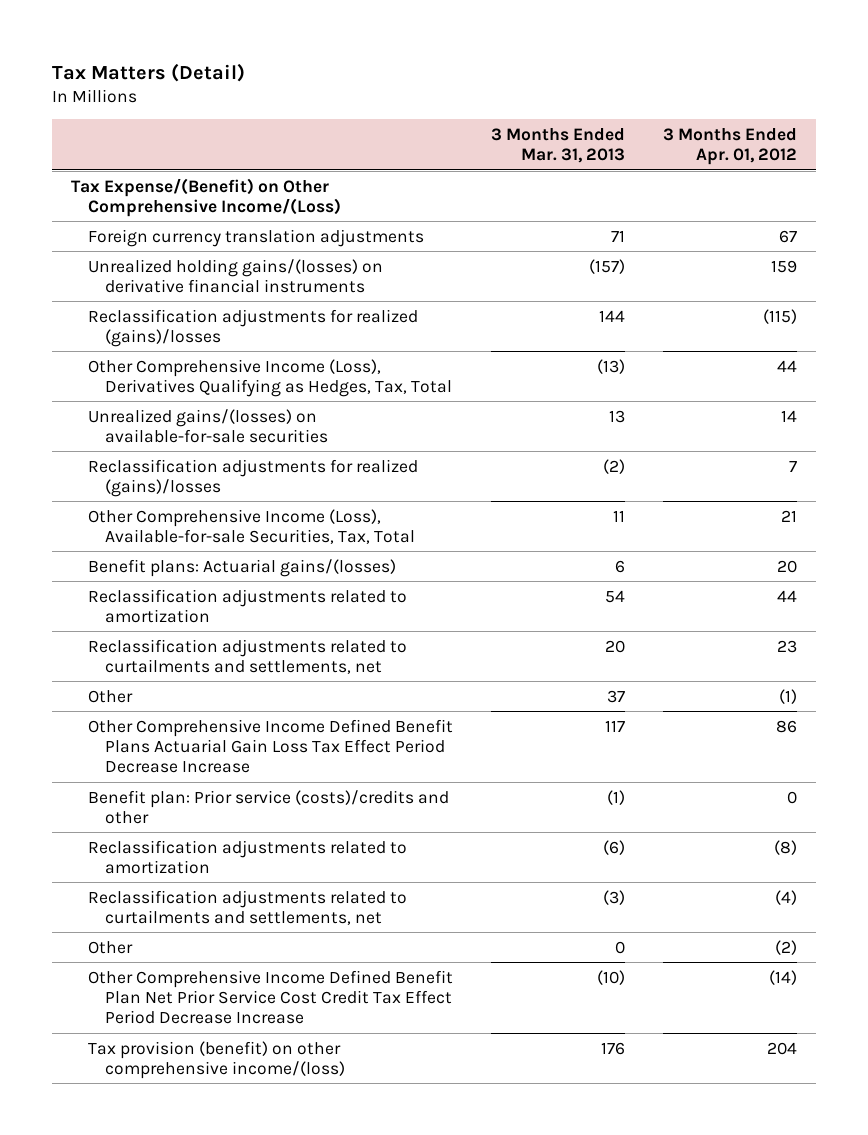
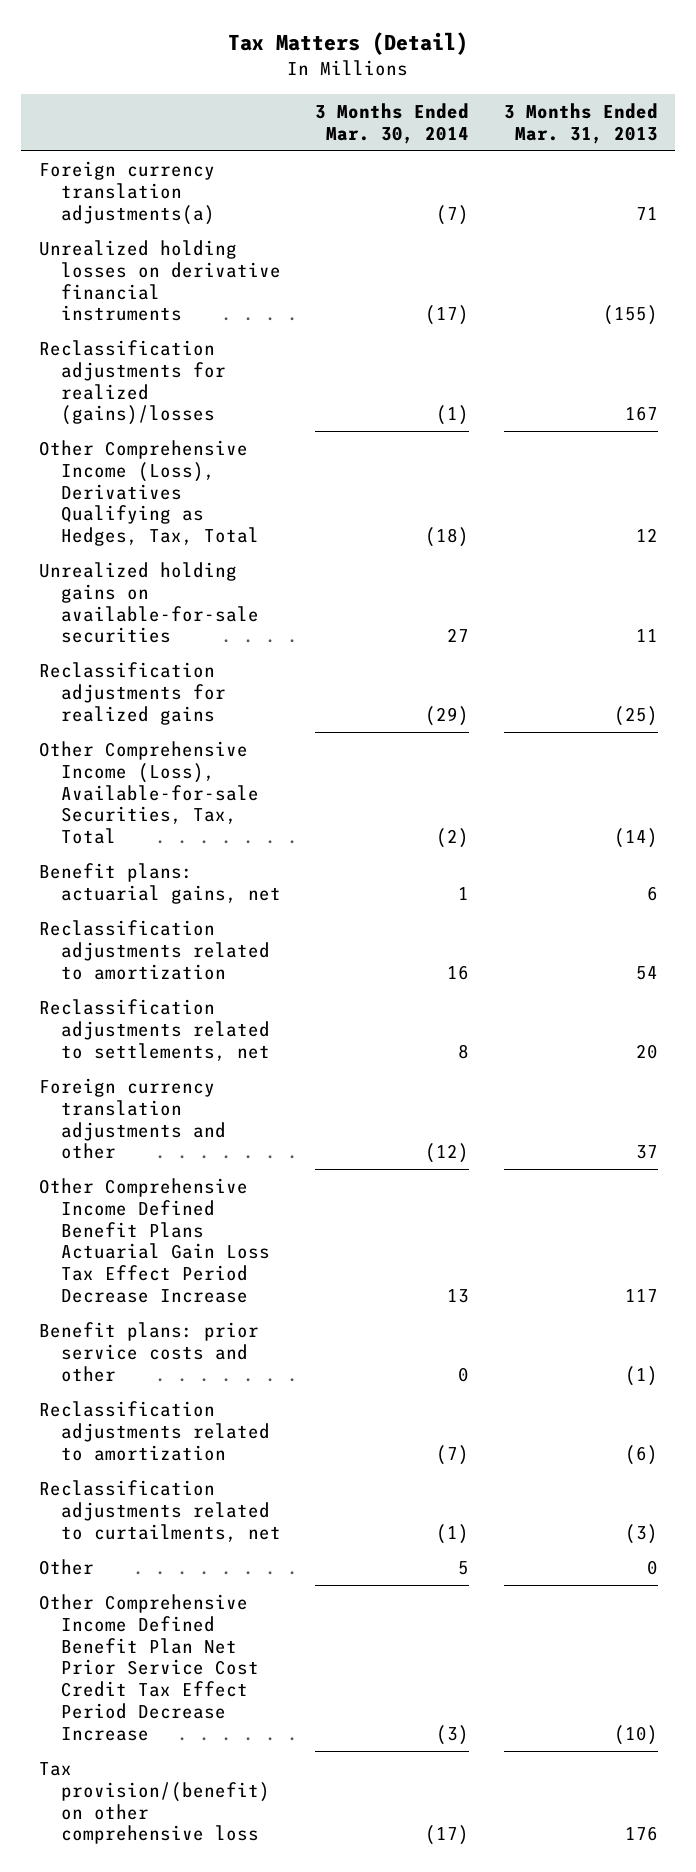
[663,128,798,166] 3 Months Ended Apr. 01, 2012 -> none
none -> [315,102,470,144] 3 Months Ended Mar. 30, 2014
[70,177,341,217] Tax Expense/(Benefit) on Other Comprehensive Income/(Loss) -> none
[87,228,424,247] Foreign currency translation adjustments -> [38,161,215,225] Foreign currency translation adjustments(a)
[87,258,383,293] Unrealized holding gains/(losses) on derivative financial instruments -> [38,240,281,322] Unrealized holding losses on derivative financial instruments
[588,258,625,274] (157) -> [602,305,658,326] (155)
[598,309,625,322] 144 -> [624,406,658,422] 167
[596,358,625,374] (13) -> [635,528,658,543] 12
[87,408,328,443] Unrealized gains/(losses) on available-for-sale securities -> [38,562,259,644] Unrealized holding gains on available-for-sale securities
[608,409,625,423] 13 -> [635,629,658,643] 11
[87,458,418,497] Reclassification adjustments for realized (gains)/losses -> [38,662,226,725] Reclassification adjustments for realized gains
[602,458,625,474] (2) -> [613,705,658,726] (25)
[612,509,625,522] 11 -> [613,828,658,849] (14)
[87,558,396,577] Benefit plans: Actuarial gains/(losses) -> [38,863,281,904] Benefit plans: actuarial gains, net
[87,638,407,674] Reclassification adjustments related to curtailments and settlements, net -> [38,999,270,1061] Reclassification adjustments related to settlements, net
[87,689,133,703] Other -> [38,1078,226,1160] Foreign currency translation adjustments and other
[87,789,449,824] Benefit plan: Prior service (costs)/credits and other -> [38,1322,259,1382] Benefit plans: prior service costs and other
[87,889,407,925] Reclassification adjustments related to curtailments and settlements, net -> [38,1480,281,1542] Reclassification adjustments related to curtailments, net
[87,1040,345,1079] Tax provision (benefit) on other comprehensive income/(loss) -> [38,1762,270,1845] Tax provision/(benefit) on other comprehensive loss

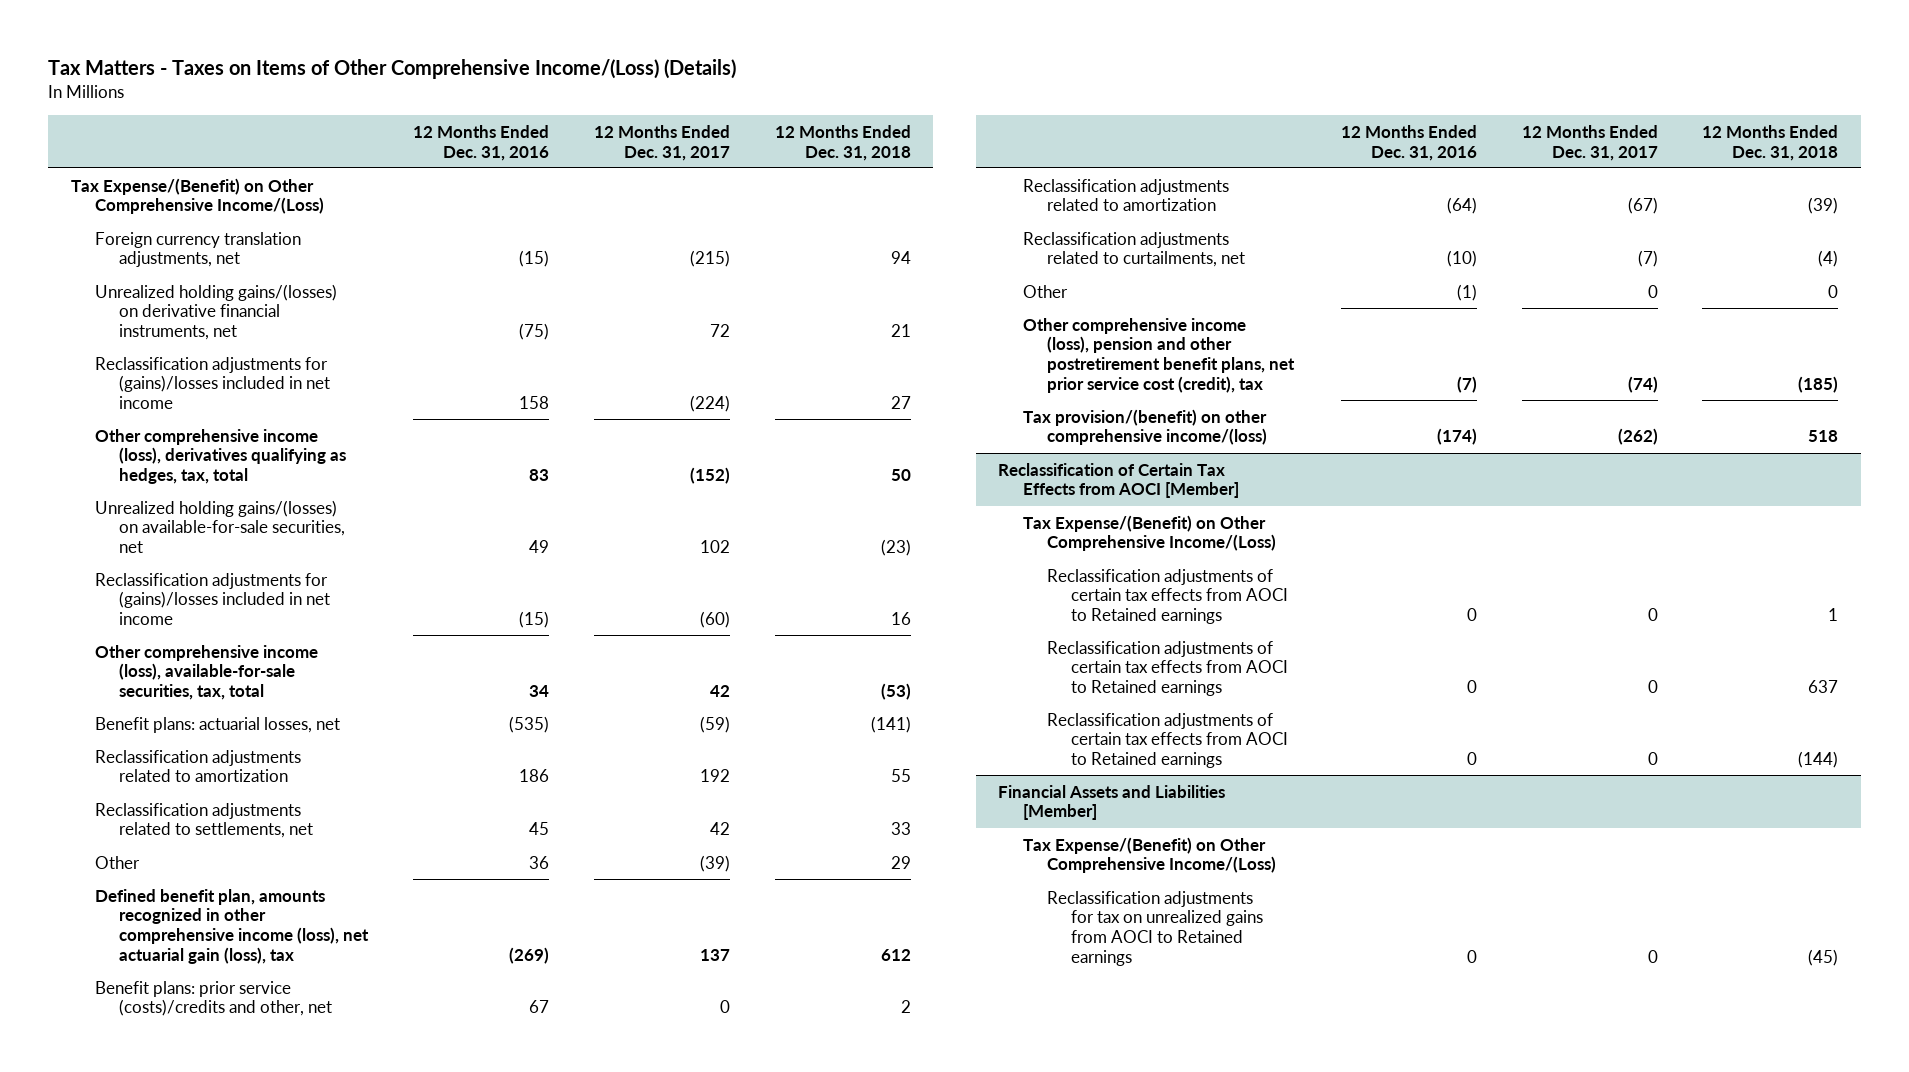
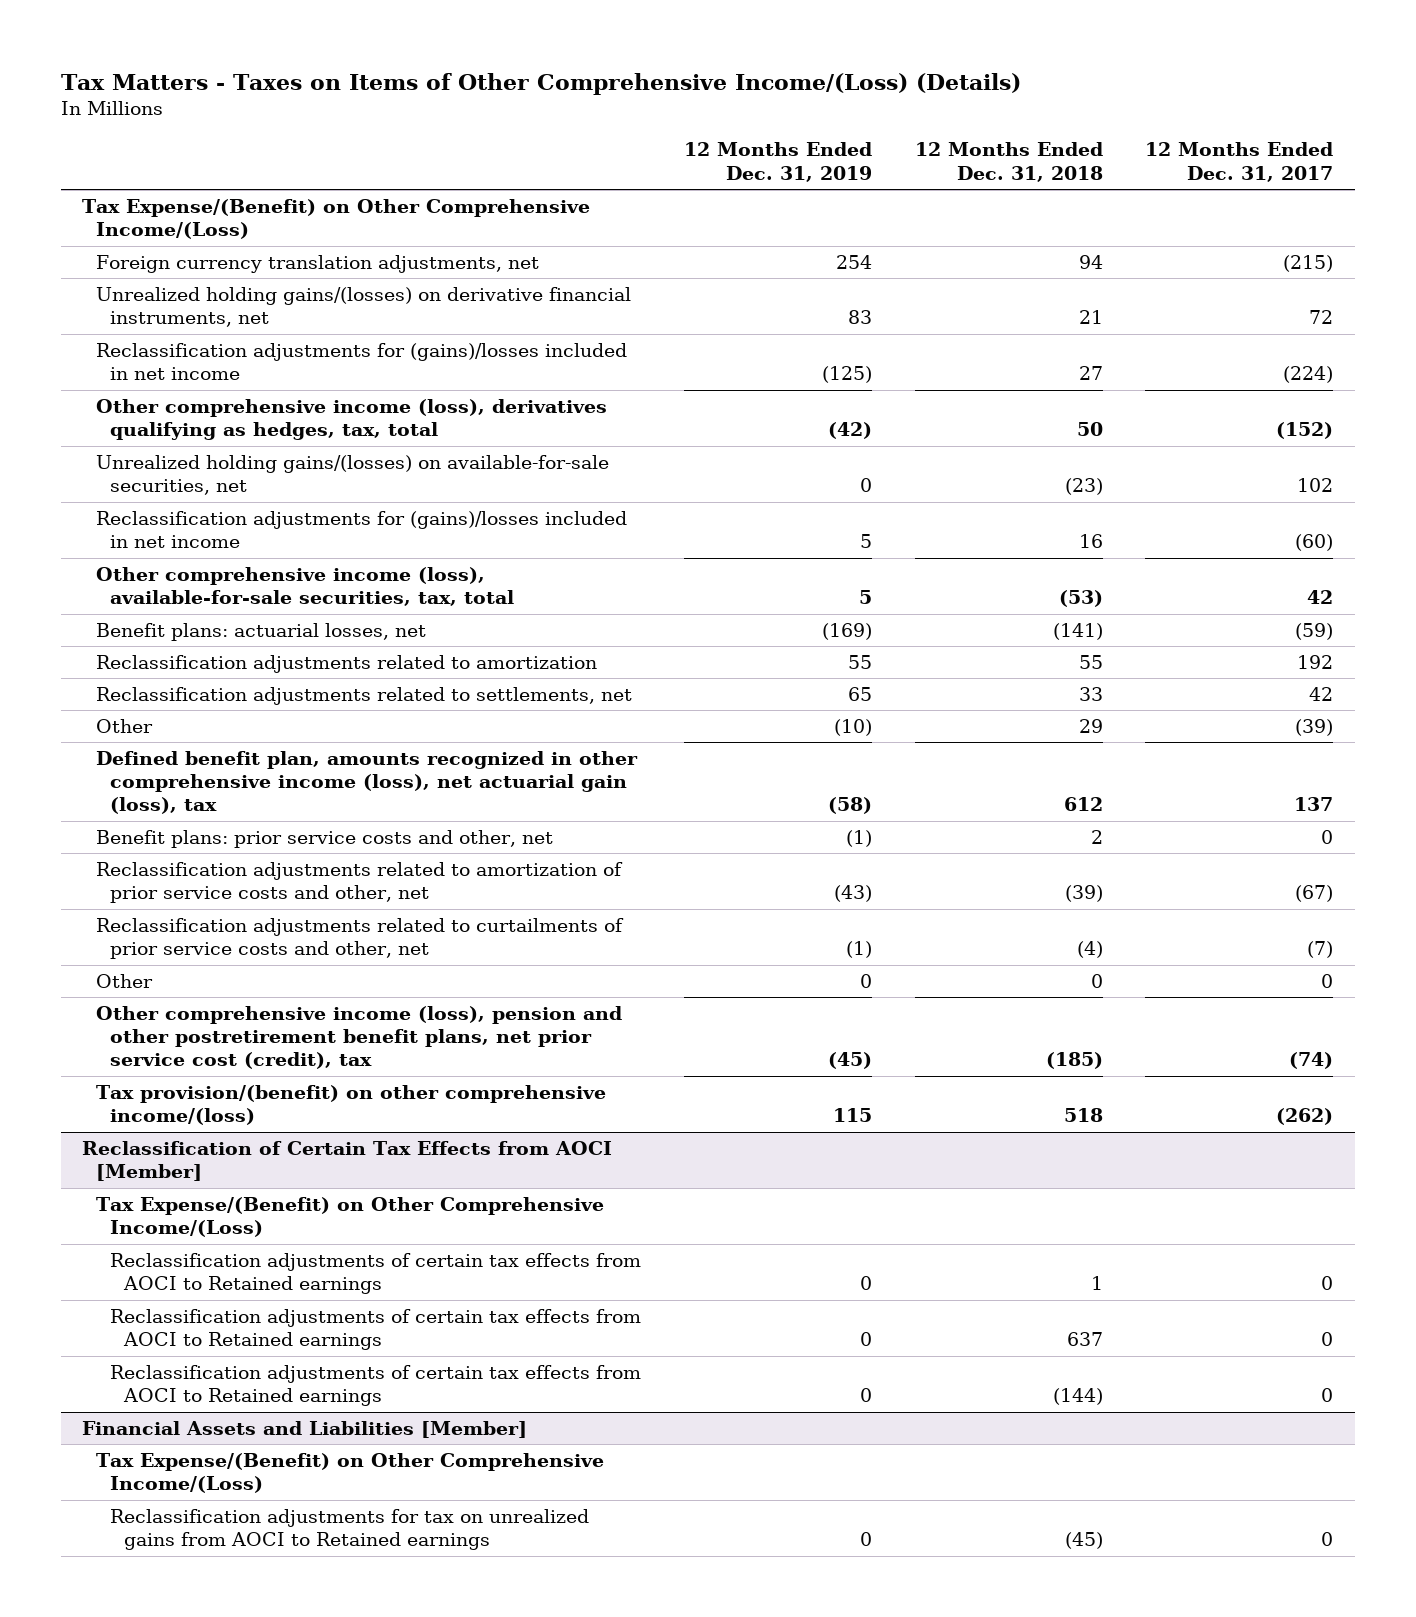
[412,124,549,161] 12 Months Ended Dec. 31, 2016 -> none
none -> [684,142,873,182] 12 Months Ended Dec. 31, 2019
[94,980,333,1017] Benefit plans: prior service (costs)/credits and other, net -> [96,829,554,848] Benefit plans: prior service costs and other, net
[1022,178,1229,212] Reclassification adjustments related to amortization -> [96,861,624,904] Reclassification adjustments related to amortization of prior service costs and other, net
[1022,231,1245,268] Reclassification adjustments related to curtailments, net -> [96,917,625,960] Reclassification adjustments related to curtailments of prior service costs and other, net

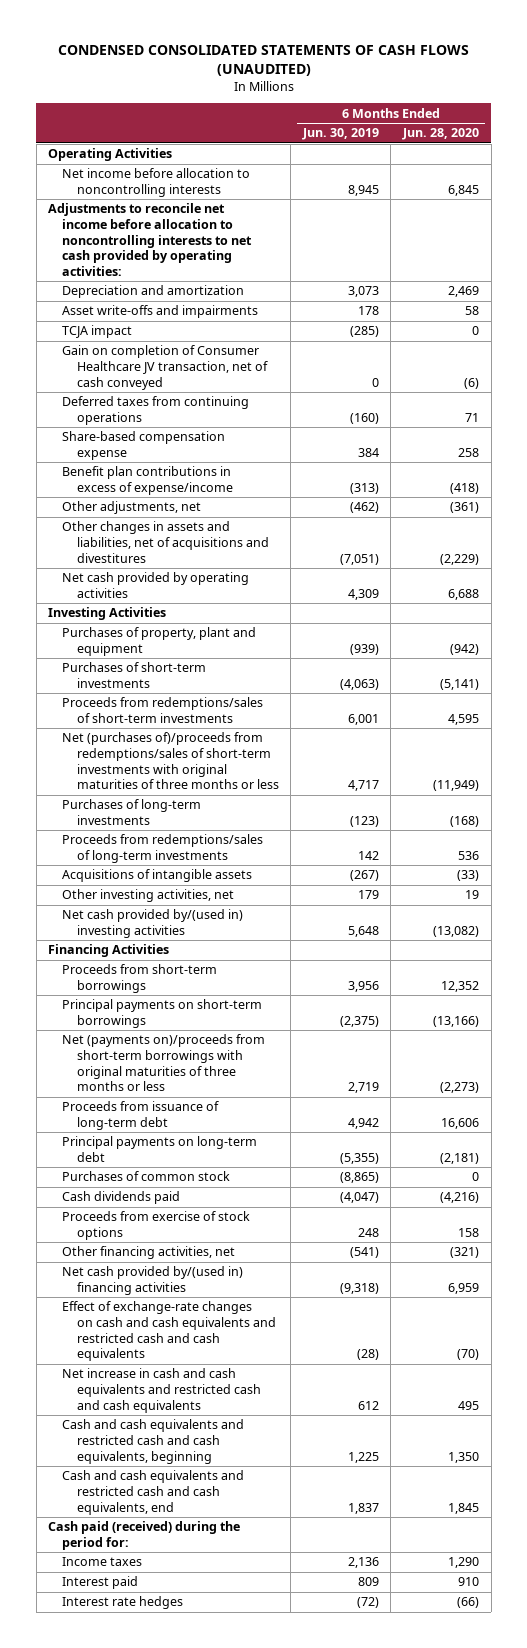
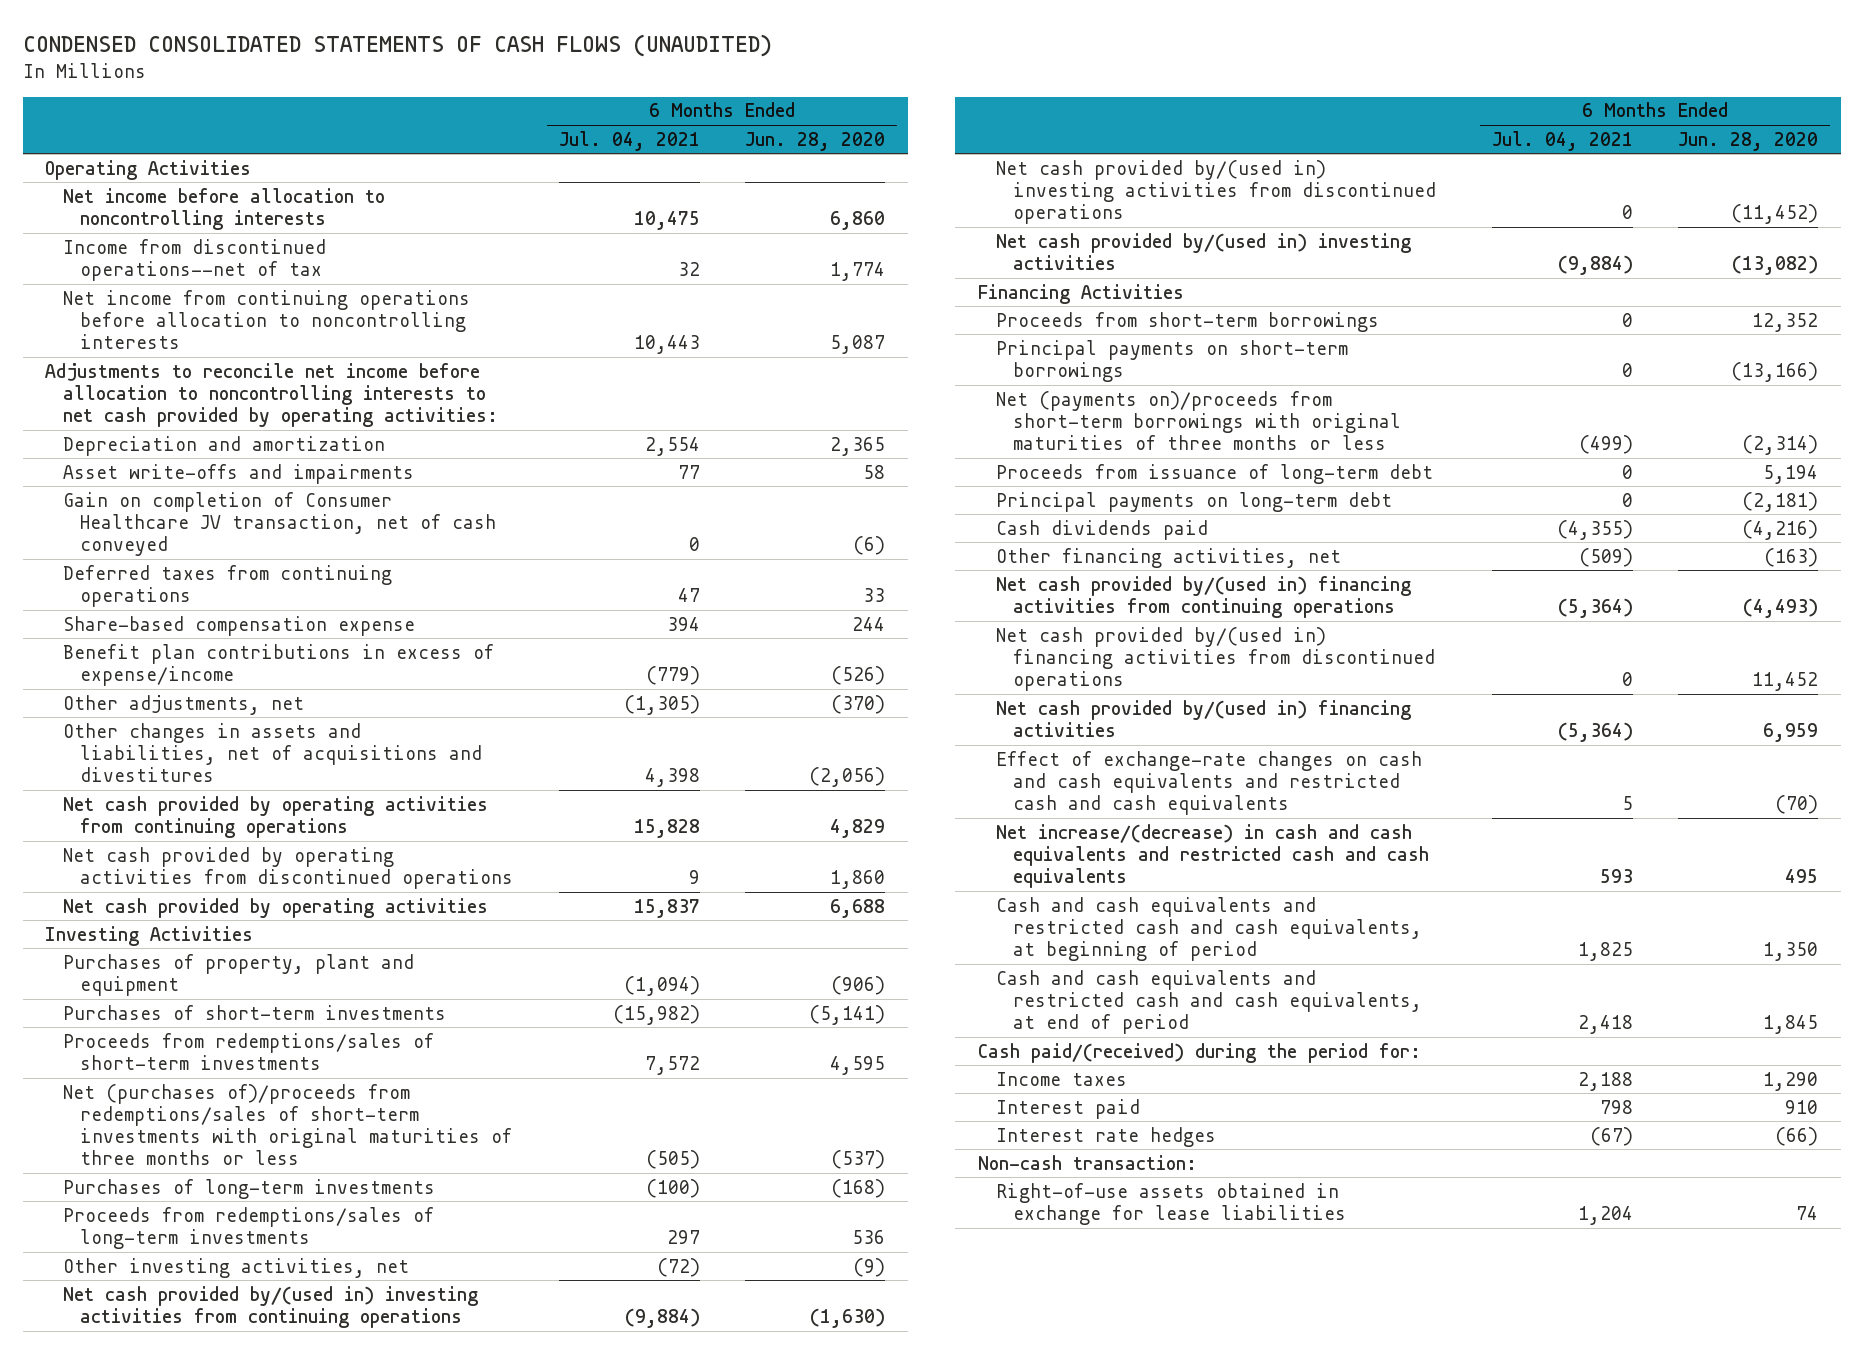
[301,128,379,141] Jun. 30, 2019 -> none
none -> [558,130,700,151] Jul. 04, 2021
[448,184,480,196] 6,845 -> [830,210,886,230] 6,860
none -> [62,238,326,281] Income from discontinued operations--net of tax
none -> [62,289,470,349] Net income from continuing operations before allocation to noncontrolling interests
[448,286,480,298] 2,469 -> [830,436,886,456] 2,365
[62,325,133,339] TCJA impact -> none
[465,412,480,422] 71 -> [863,587,886,602] 33
[458,447,480,457] 258 -> [852,616,886,631] 244
[450,482,480,494] (418) -> [831,665,886,685] (526)
[450,502,480,514] (361) -> [831,694,886,714] (370)
[440,553,480,565] (2,229) -> [809,766,886,787] (2,056)
none -> [62,795,488,838] Net cash provided by operating activities from continuing operations
none -> [62,846,514,889] Net cash provided by operating activities from discontinued operations
[450,643,480,655] (942) -> [831,975,886,995] (906)
[433,780,480,792] (11,949) -> [831,1150,886,1170] (537)
[62,869,253,883] Acquisitions of intangible assets -> none
[465,890,480,900] 19 -> [853,1257,886,1277] (9)
none -> [62,1285,478,1328] Net cash provided by/(used in) investing activities from continuing operations
none -> [995,159,1437,224] Net cash provided by/(used in) investing activities from discontinued operations
[440,1082,480,1094] (2,273) -> [1742,434,1819,455] (2,314)
[441,1117,480,1129] 16,606 -> [1763,464,1819,484] 5,194
[62,1171,231,1182] Purchases of common stock -> none
[62,1211,251,1240] Proceeds from exercise of stock options -> none
[450,1247,480,1259] (321) -> [1764,547,1819,567] (163)
none -> [995,575,1411,618] Net cash provided by/(used in) financing activities from continuing operations
none -> [995,626,1436,691] Net cash provided by/(used in) financing activities from discontinued operations
[62,1368,261,1413] Net increase in cash and cash equivalents and restricted cash and cash equivalents -> [995,823,1430,888] Net increase/(decrease) in cash and cash equivalents and restricted cash and cash equivalents
[62,1419,245,1464] Cash and cash equivalents and restricted cash and cash equivalents, beginning -> [995,896,1423,961] Cash and cash equivalents and restricted cash and cash equivalents, at beginning of period
[62,1470,245,1515] Cash and cash equivalents and restricted cash and cash equivalents, end -> [995,969,1423,1034] Cash and cash equivalents and restricted cash and cash equivalents, at end of period
[48,1521,241,1550] Cash paid (received) during the period for: -> [978,1042,1422,1063] Cash paid/(received) during the period for:
none -> [978,1154,1198,1170] Non-cash transaction:
none -> [995,1182,1347,1225] Right-of-use assets obtained in exchange for lease liabilities

